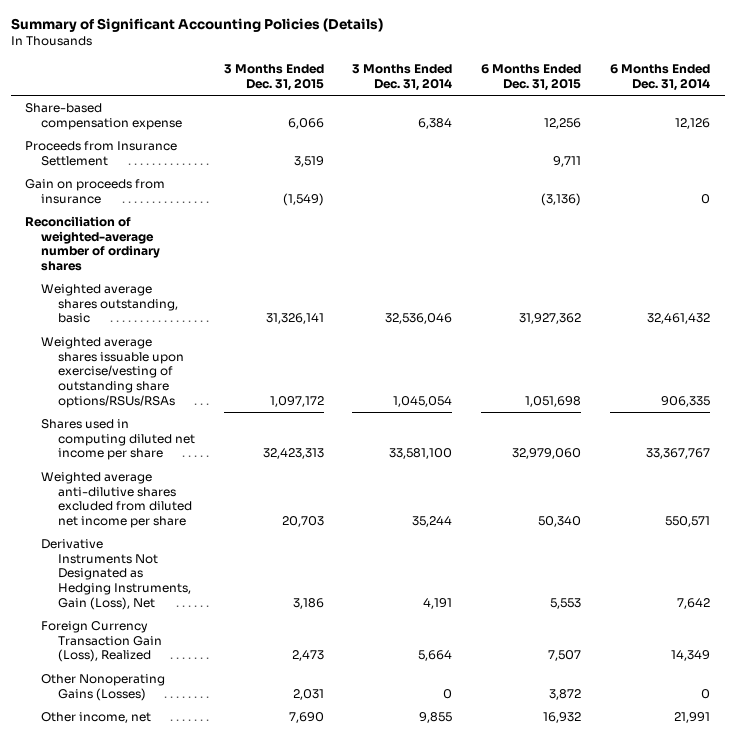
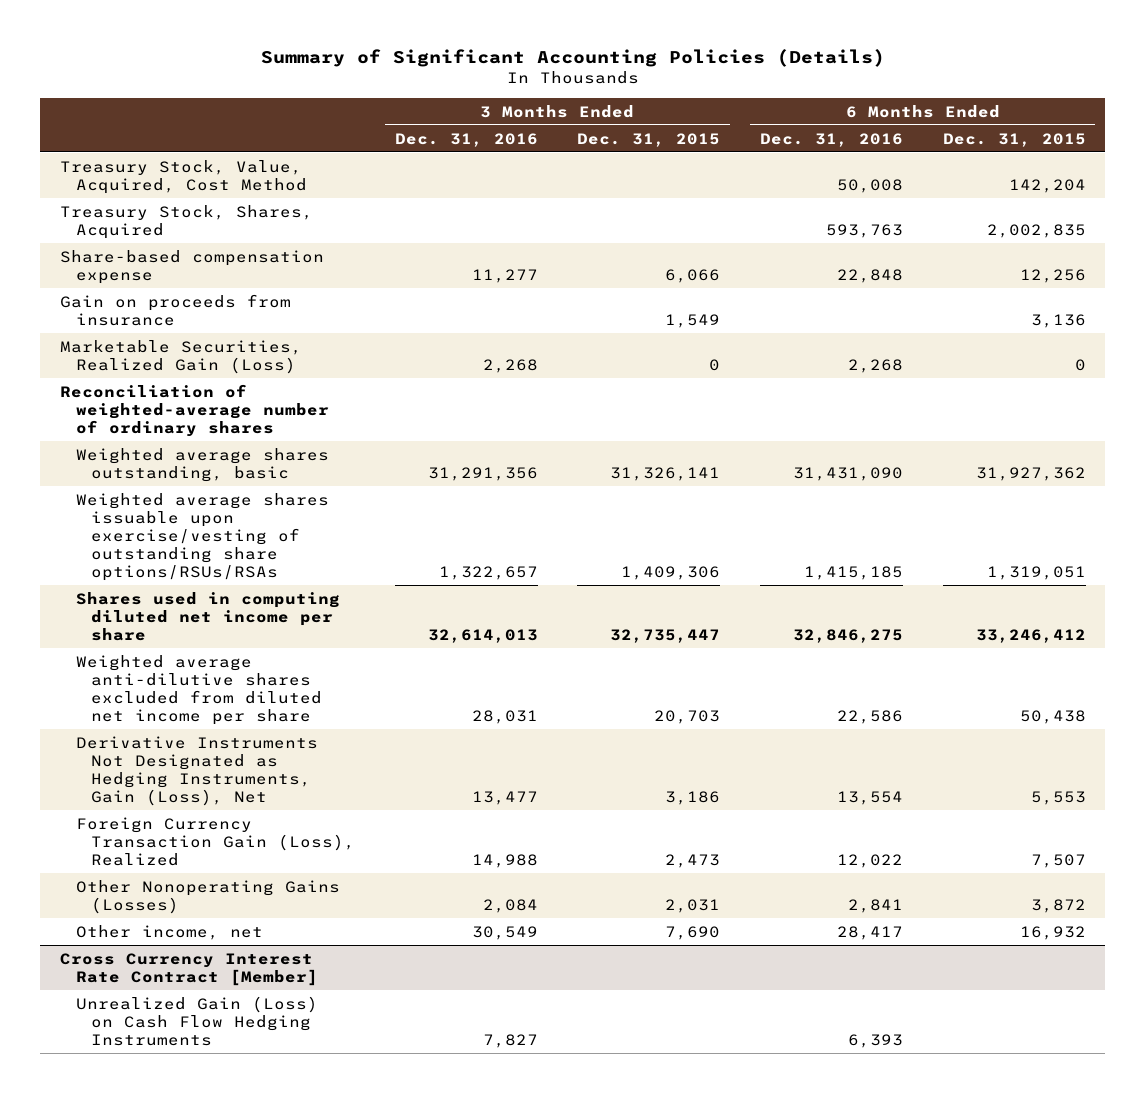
[352,64,453,92] 3 Months Ended Dec. 31, 2014 -> none
[610,64,711,92] 6 Months Ended Dec. 31, 2014 -> none
none -> [394,132,538,147] Dec. 31, 2016
none -> [759,132,903,147] Dec. 31, 2016
none -> [60,159,307,194] Treasury Stock, Value, Acquired, Cost Method
none -> [60,204,314,239] Treasury Stock, Shares, Acquired
[25,140,178,166] Proceeds from Insurance Settlement -> none
[282,192,324,206] (1,549) -> [665,313,721,328] 1,549
[541,192,582,206] (3,136) -> [1030,313,1086,328] 3,136
none -> [60,339,303,374] Marketable Securities, Realized Gain (Loss)
[269,396,324,408] 1,097,172 -> [621,565,721,580] 1,409,306
[525,396,582,408] 1,051,698 -> [986,565,1086,580] 1,319,051
[262,448,324,460] 32,423,313 -> [610,628,721,643] 32,735,447
[512,448,582,460] 32,979,060 -> [975,628,1086,643] 33,246,412
[538,516,582,528] 50,340 -> [1019,709,1086,724] 50,438
none -> [60,952,318,986] Cross Currency Interest Rate Contract [Member]
none -> [75,995,318,1046] Unrealized Gain (Loss) on Cash Flow Hedging Instruments

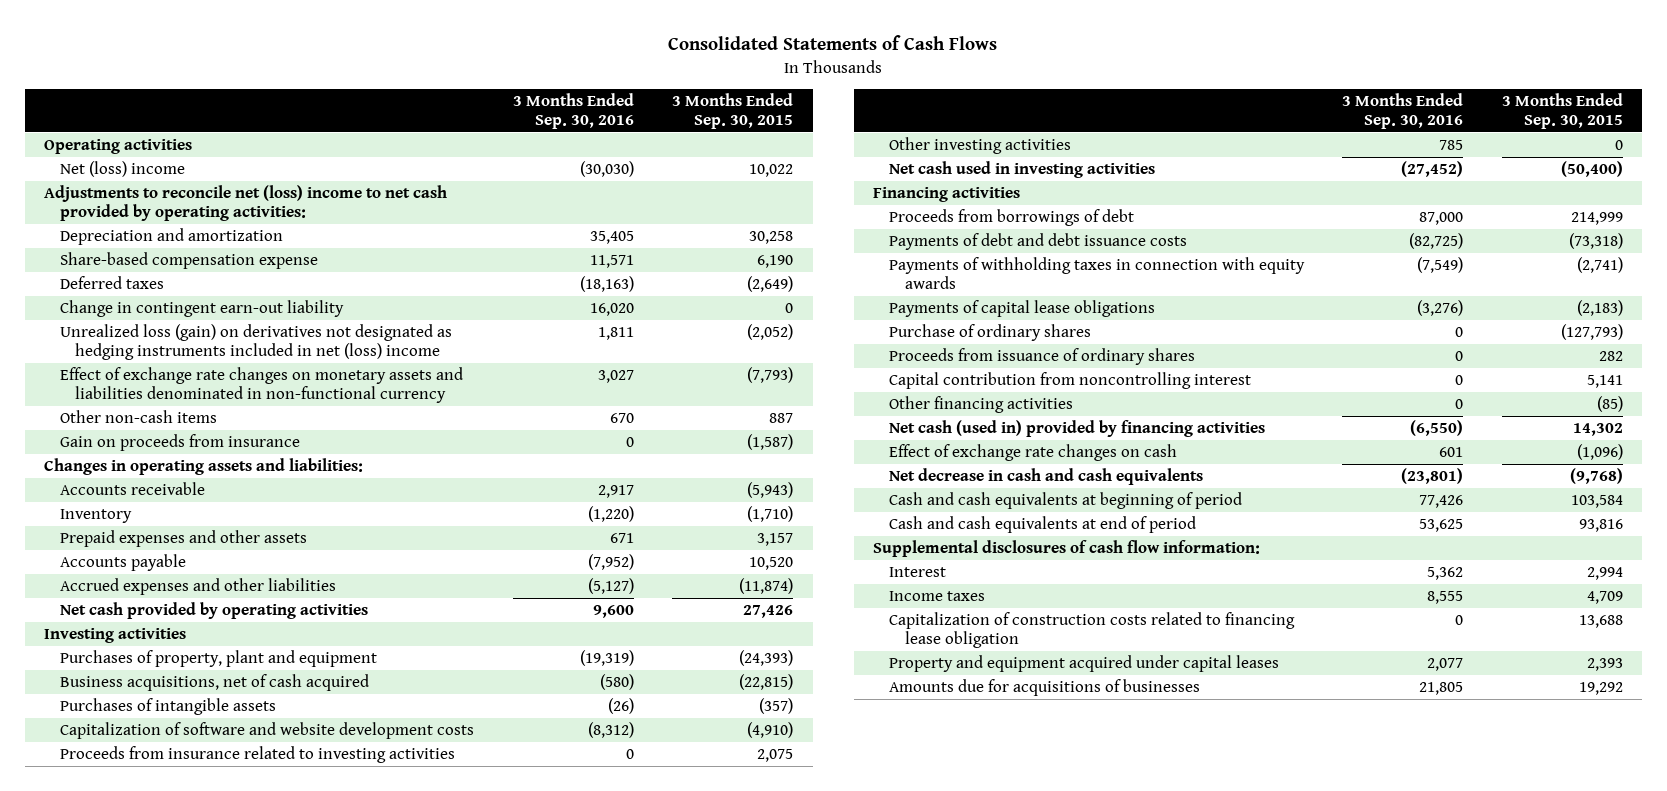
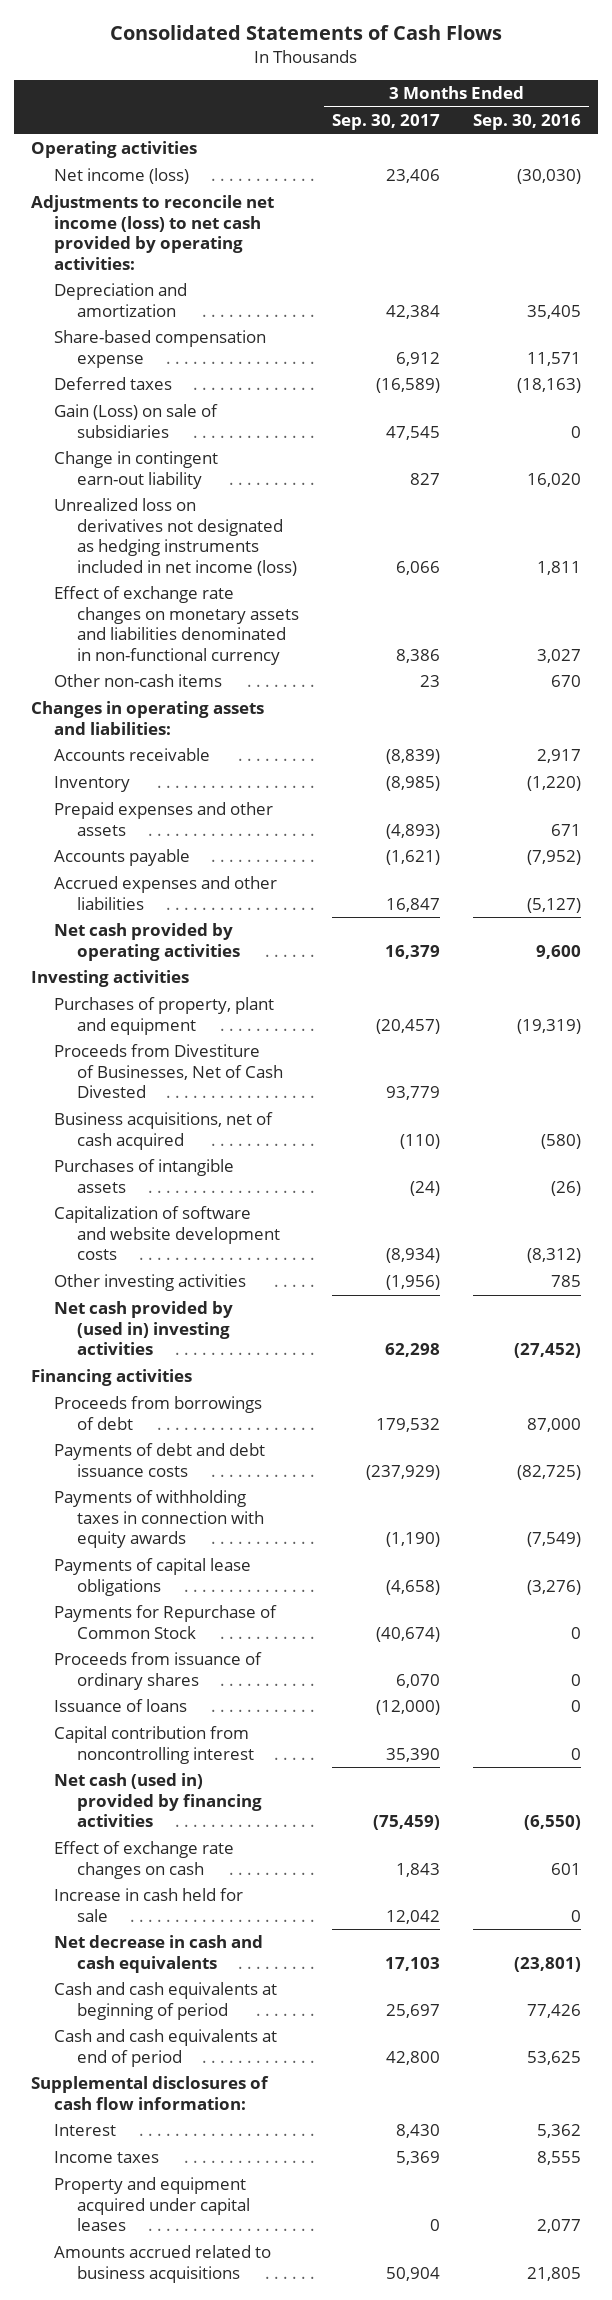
[672,92,794,130] 3 Months Ended Sep. 30, 2015 -> none
none -> [332,114,441,131] Sep. 30, 2017
[59,160,185,177] Net (loss) income -> [53,168,189,185] Net income (loss)
[43,184,447,222] Adjustments to reconcile net (loss) income to net cash provided by operating activities: -> [30,195,274,270] Adjustments to reconcile net income (loss) to net cash provided by operating activities:
none -> [53,404,218,438] Gain (Loss) on sale of subsidiaries
[59,323,452,361] Unrealized loss (gain) on derivatives not designated as hedging instruments included in net (loss) income -> [53,498,297,576] Unrealized loss on derivatives not designated as hedging instruments included in net income (loss)
[59,433,300,451] Gain on proceeds from insurance -> none
none -> [53,1044,283,1099] Proceeds from Divestiture of Businesses, Net of Cash Divested
[59,745,455,763] Proceeds from insurance related to investing activities -> none
[888,160,1155,178] Net cash used in investing activities -> [53,1301,233,1356] Net cash provided by (used in) investing activities
[888,323,1091,341] Purchase of ordinary shares -> [53,1605,277,1639] Payments for Repurchase of Common Stock
none -> [53,1699,187,1713] Issuance of loans
[888,395,1073,413] Other financing activities -> none
none -> [53,1888,243,1922] Increase in cash held for sale
[888,611,1295,649] Capitalization of construction costs related to financing lease obligation -> none
[888,678,1200,696] Amounts due for acquisitions of businesses -> [53,2245,271,2283] Amounts accrued related to business acquisitions

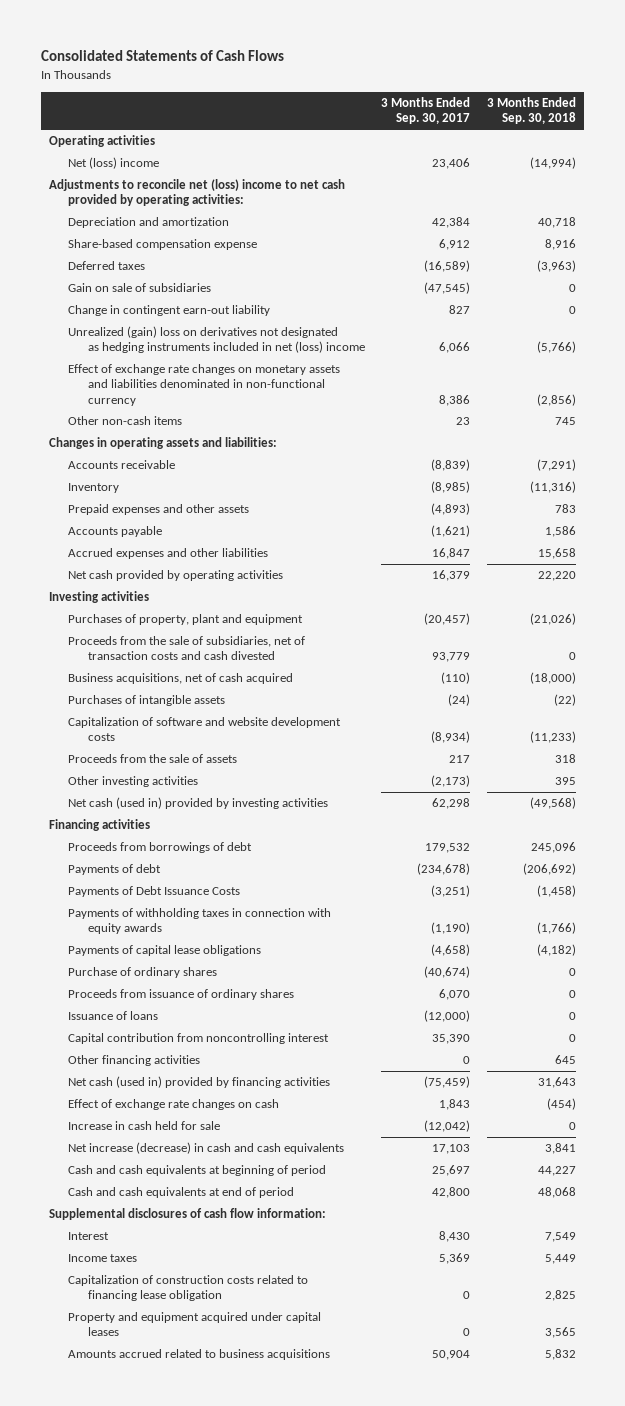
[473,114,582,131] Sep. 30, 2016 -> none
none -> [486,97,576,125] 3 Months Ended Sep. 30, 2018
[53,168,189,185] Net income (loss) -> [68,157,160,170] Net (loss) income
[30,195,274,270] Adjustments to reconcile net income (loss) to net cash provided by operating activities: -> [49,179,346,207] Adjustments to reconcile net (loss) income to net cash provided by operating activities:
[53,404,218,438] Gain (Loss) on sale of subsidiaries -> [68,283,212,293] Gain on sale of subsidiaries
[386,425,441,440] 47,545 -> [424,282,471,295] (47,545)
[53,498,297,576] Unrealized loss on derivatives not designated as hedging instruments included in net income (loss) -> [68,326,365,354] Unrealized (gain) loss on derivatives not designated as hedging instruments included in net (loss) income
[53,1044,283,1099] Proceeds from Divestiture of Businesses, Net of Cash Divested -> [68,636,306,661] Proceeds from the sale of subsidiaries, net of transaction costs and cash divested
none -> [68,754,238,764] Proceeds from the sale of assets
[386,1275,441,1291] (1,956) -> [431,775,471,788] (2,173)
[53,1301,233,1356] Net cash provided by (used in) investing activities -> [68,797,329,810] Net cash (used in) provided by investing activities
[53,1443,265,1477] Payments of debt and debt issuance costs -> [68,864,162,876] Payments of debt
[366,1464,441,1480] (237,929) -> [417,863,471,876] (234,678)
none -> [68,886,241,898] Payments of Debt Issuance Costs
[53,1605,277,1639] Payments for Repurchase of Common Stock -> [68,967,218,979] Purchase of ordinary shares
none -> [68,1055,201,1067] Other financing activities
[386,1909,441,1924] 12,042 -> [424,1120,471,1133] (12,042)
[53,1935,263,1973] Net decrease in cash and cash equivalents -> [68,1142,345,1155] Net increase (decrease) in cash and cash equivalents
none -> [68,1275,309,1302] Capitalization of construction costs related to financing lease obligation

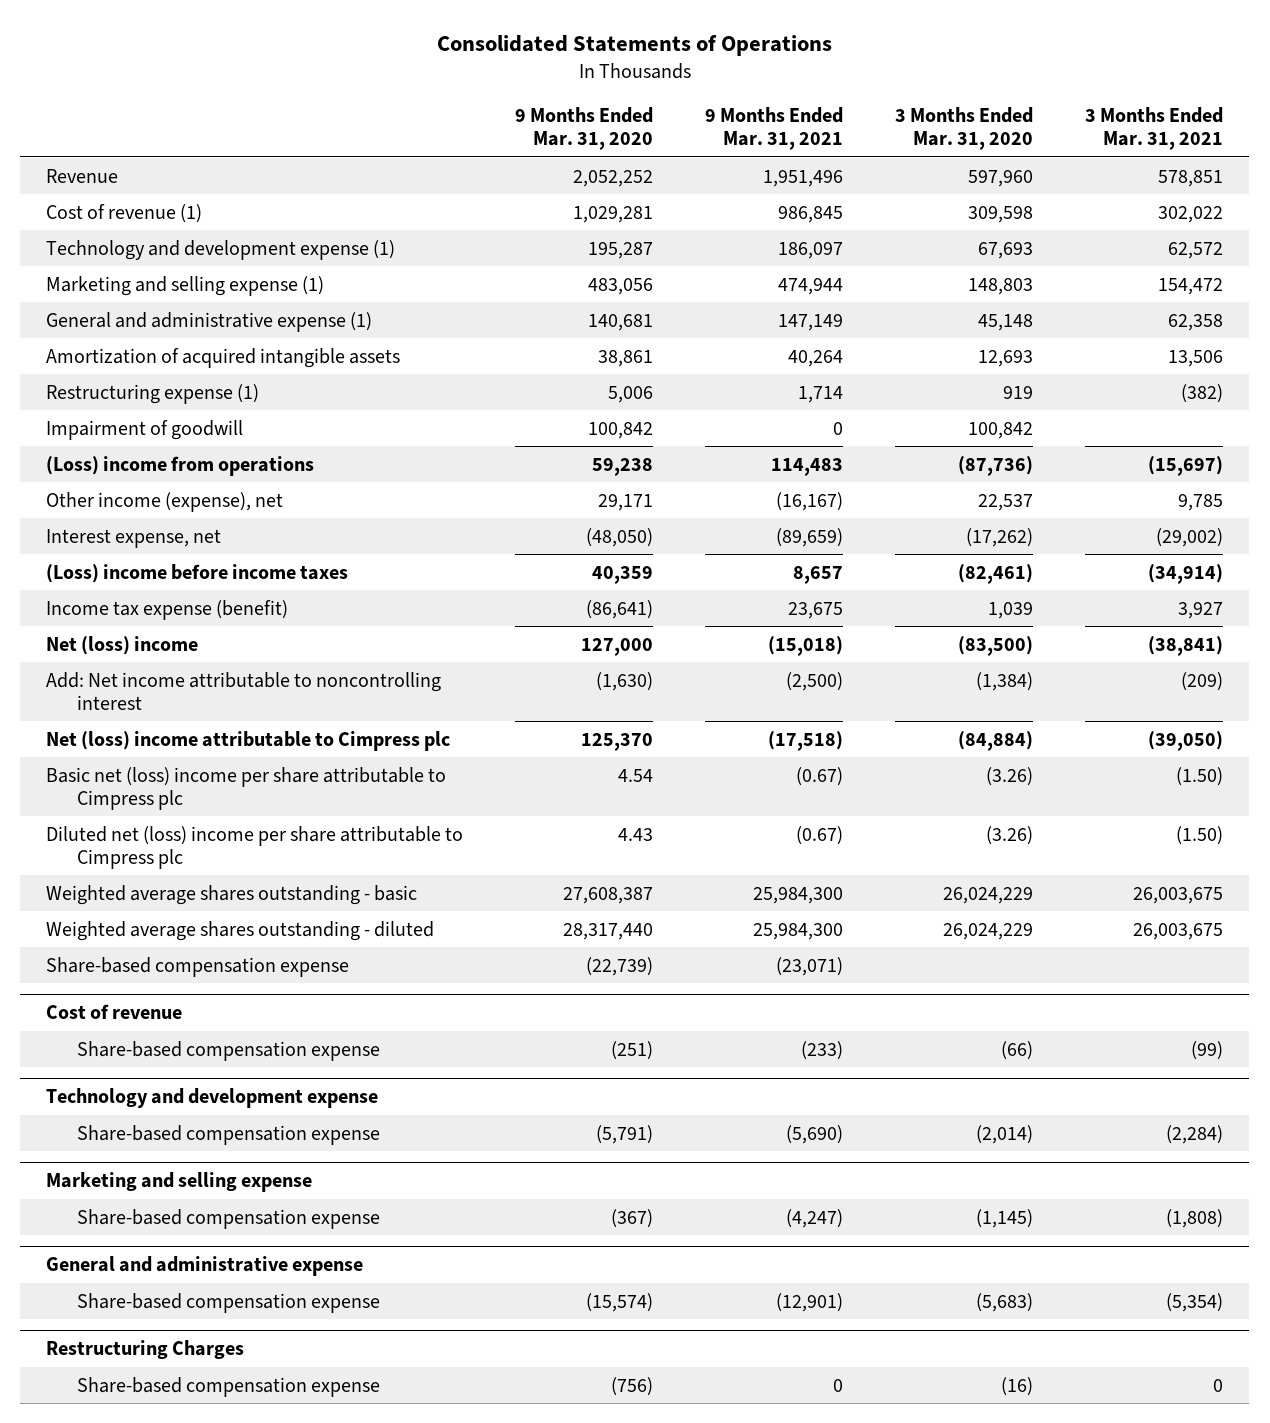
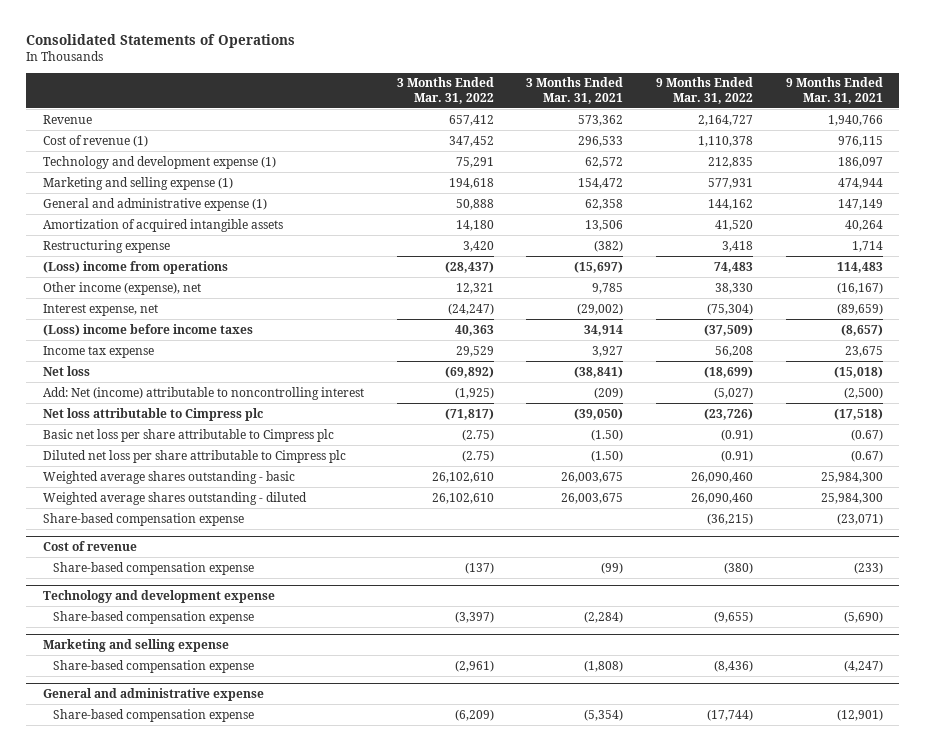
[515,107,654,151] 9 Months Ended Mar. 31, 2020 -> none
[895,107,1034,151] 3 Months Ended Mar. 31, 2020 -> none
none -> [396,77,494,104] 3 Months Ended Mar. 31, 2022
none -> [656,77,754,104] 9 Months Ended Mar. 31, 2022
[763,169,844,187] 1,951,496 -> [828,114,884,126] 1,940,766
[1158,169,1224,187] 578,851 -> [578,114,624,126] 573,362
[778,205,844,223] 986,845 -> [838,135,884,147] 976,115
[1158,205,1224,223] 302,022 -> [578,135,624,147] 296,533
[46,419,244,440] Impairment of goodwill -> none
[46,383,260,404] Restructuring expense (1) -> [42,239,170,253] Restructuring expense
[793,565,844,584] 8,657 -> [841,323,884,336] (8,657)
[1148,563,1224,584] (34,914) -> [584,324,624,336] 34,914
[46,599,289,620] Income tax expense (benefit) -> [42,345,154,358] Income tax expense
[46,635,199,655] Net (loss) income -> [42,365,90,376] Net loss
[46,671,442,710] Add: Net income attributable to noncontrolling interest -> [42,386,364,400] Add: Net (income) attributable to noncontrolling interest
[46,730,451,751] Net (loss) income attributable to Cimpress plc -> [42,407,263,421] Net loss attributable to Cimpress plc
[46,766,447,810] Basic net (loss) income per share attributable to Cimpress plc -> [42,428,334,442] Basic net loss per share attributable to Cimpress plc
[46,825,464,869] Diluted net (loss) income per share attributable to Cimpress plc -> [42,449,346,463] Diluted net loss per share attributable to Cimpress plc
[46,1340,245,1360] Restructuring Charges -> none
[76,1376,380,1397] Share-based compensation expense -> none

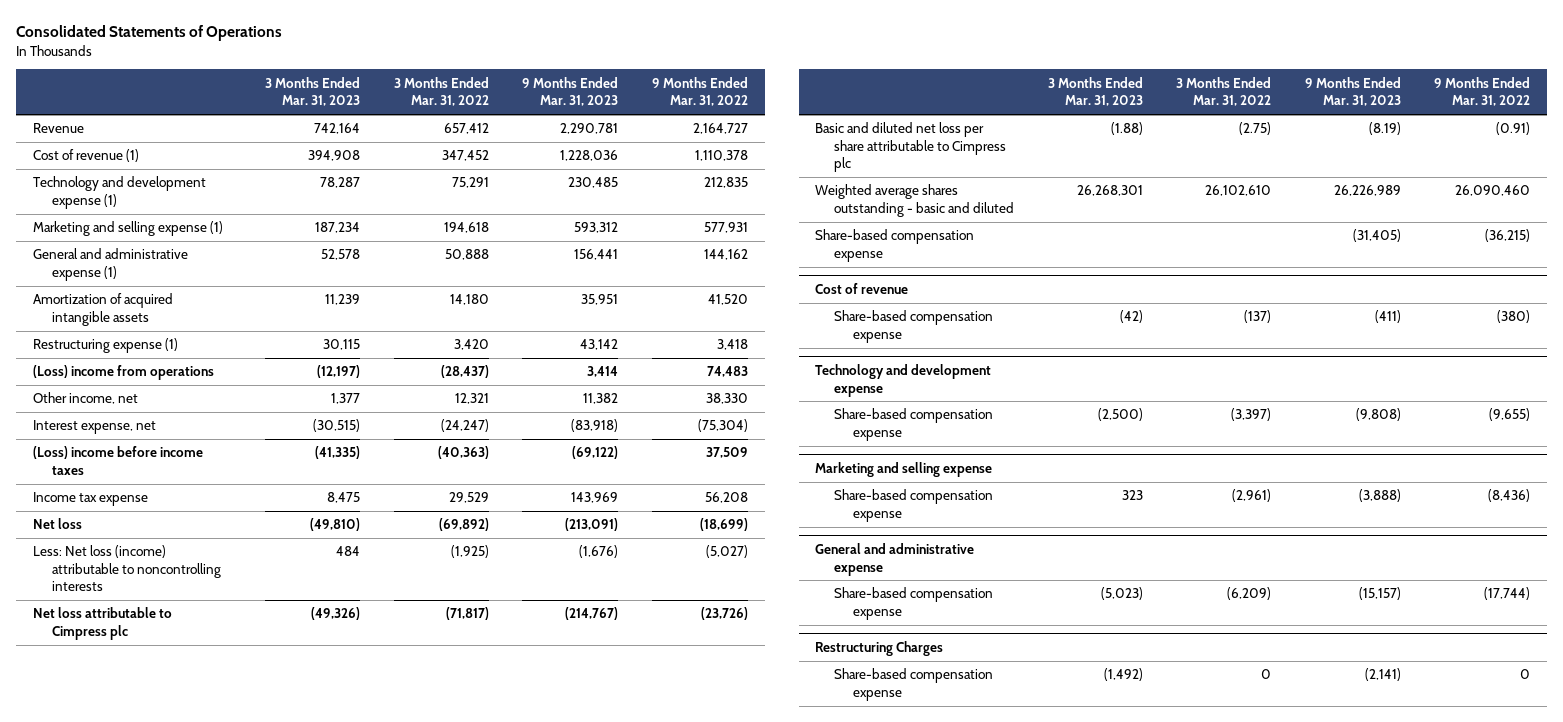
[526,77,624,104] 3 Months Ended Mar. 31, 2021 -> none
[786,77,884,104] 9 Months Ended Mar. 31, 2021 -> none
none -> [265,76,361,107] 3 Months Ended Mar. 31, 2023
none -> [522,76,619,107] 9 Months Ended Mar. 31, 2023
[42,239,170,253] Restructuring expense -> [32,338,178,354] Restructuring expense (1)
[42,281,201,295] Other income (expense), net -> [32,392,138,405] Other income, net
[454,324,494,336] 40,363 -> [437,446,489,460] (40,363)
[704,323,754,336] (37,509) -> [705,447,748,459] 37,509
[42,386,364,400] Add: Net (income) attributable to noncontrolling interest -> [32,545,221,592] Less: Net loss (income) attributable to noncontrolling interests
[42,449,346,463] Diluted net loss per share attributable to Cimpress plc -> none
[42,491,307,505] Weighted average shares outstanding - diluted -> none
[42,428,334,442] Basic net loss per share attributable to Cimpress plc -> [815,122,1007,173] Basic and diluted net loss per share attributable to Cimpress plc
[42,470,295,484] Weighted average shares outstanding - basic -> [815,184,1015,217] Weighted average shares outstanding - basic and diluted
none -> [815,641,944,657] Restructuring Charges
none -> [834,668,994,701] Share-based compensation expense

